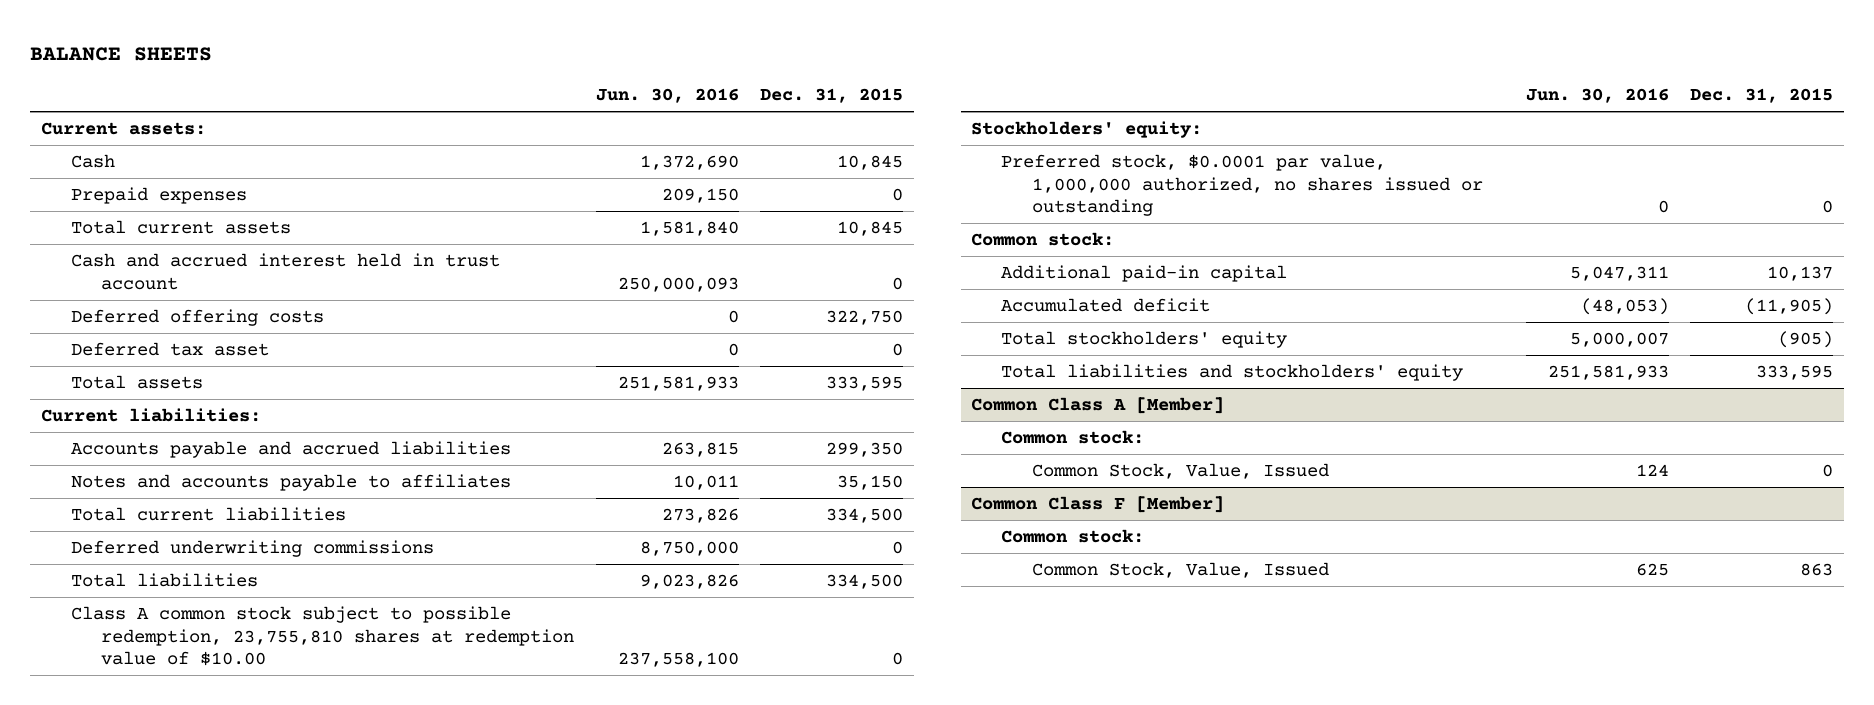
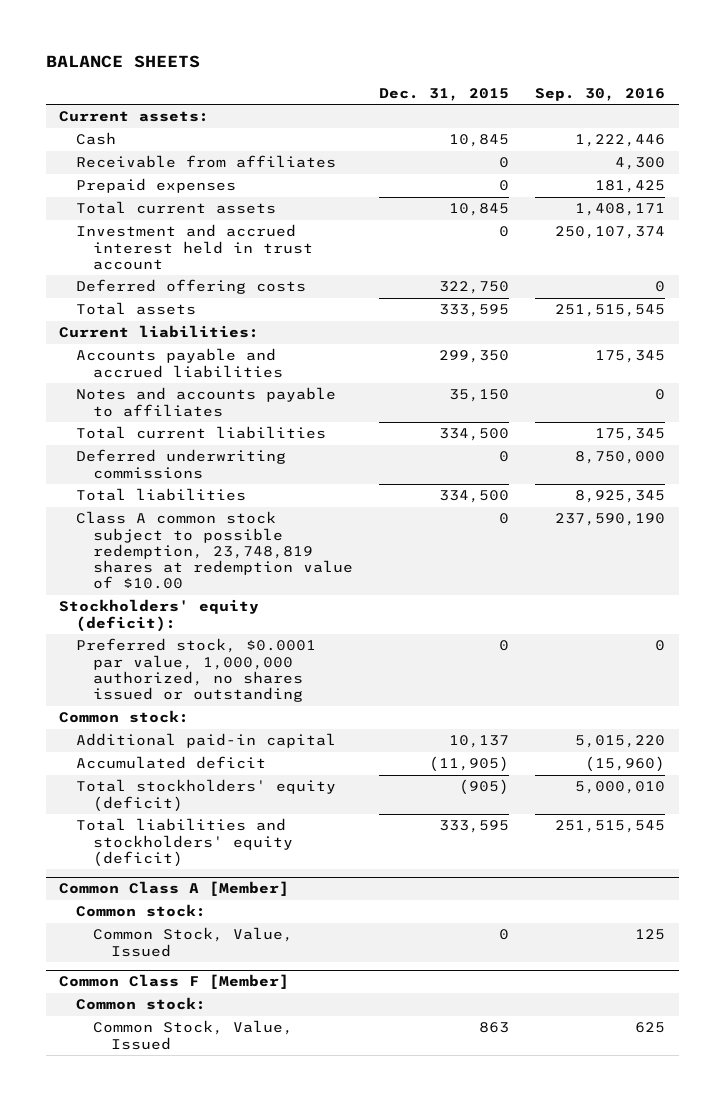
[595,88,739,104] Jun. 30, 2016 -> none
none -> [535,87,666,101] Sep. 30, 2016
none -> [76,155,337,169] Receivable from affiliates
[71,252,501,290] Cash and accrued interest held in trust account -> [76,224,314,270] Investment and accrued interest held in trust account
[71,341,270,356] Deferred tax asset -> none
[71,605,575,667] Class A common stock subject to possible redemption, 23,755,810 shares at redemption value of $10.00 -> [76,511,354,590] Class A common stock subject to possible redemption, 23,748,819 shares at redemption value of $10.00
[971,120,1203,138] Stockholders' equity: -> [58,599,259,632] Stockholders' equity (deficit):
[1001,330,1288,348] Total stockholders' equity -> [76,779,337,812] Total stockholders' equity (deficit)
[1001,363,1464,381] Total liabilities and stockholders' equity -> [76,818,294,867] Total liabilities and stockholders' equity (deficit)

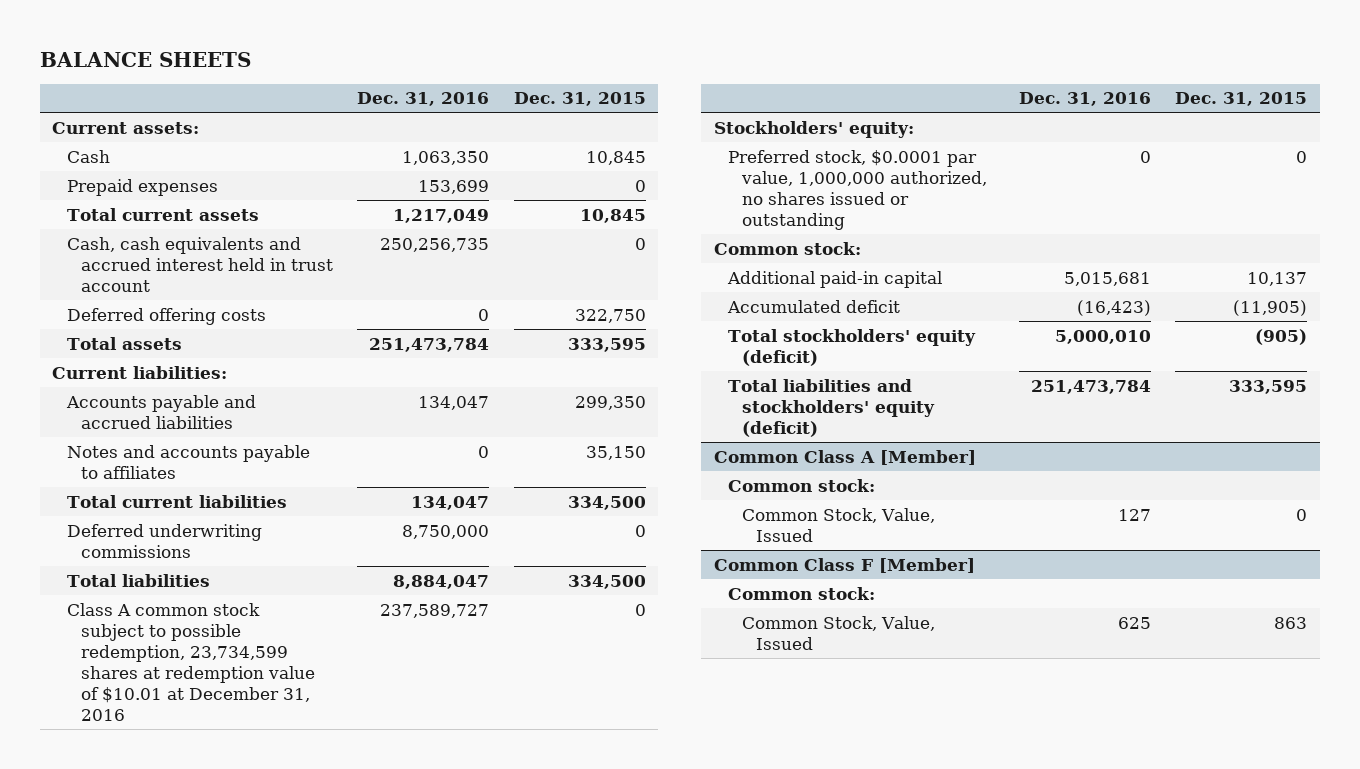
[535,87,666,101] Sep. 30, 2016 -> none
none -> [357,92,490,107] Dec. 31, 2016
[76,155,337,169] Receivable from affiliates -> none
[76,224,314,270] Investment and accrued interest held in trust account -> [66,236,333,292] Cash, cash equivalents and accrued interest held in trust account
[76,511,354,590] Class A common stock subject to possible redemption, 23,748,819 shares at redemption value of $10.00 -> [66,602,315,721] Class A common stock subject to possible redemption, 23,734,599 shares at redemption value of $10.01 at December 31, 2016
[58,599,259,632] Stockholders' equity (deficit): -> [713,120,914,138] Stockholders' equity:

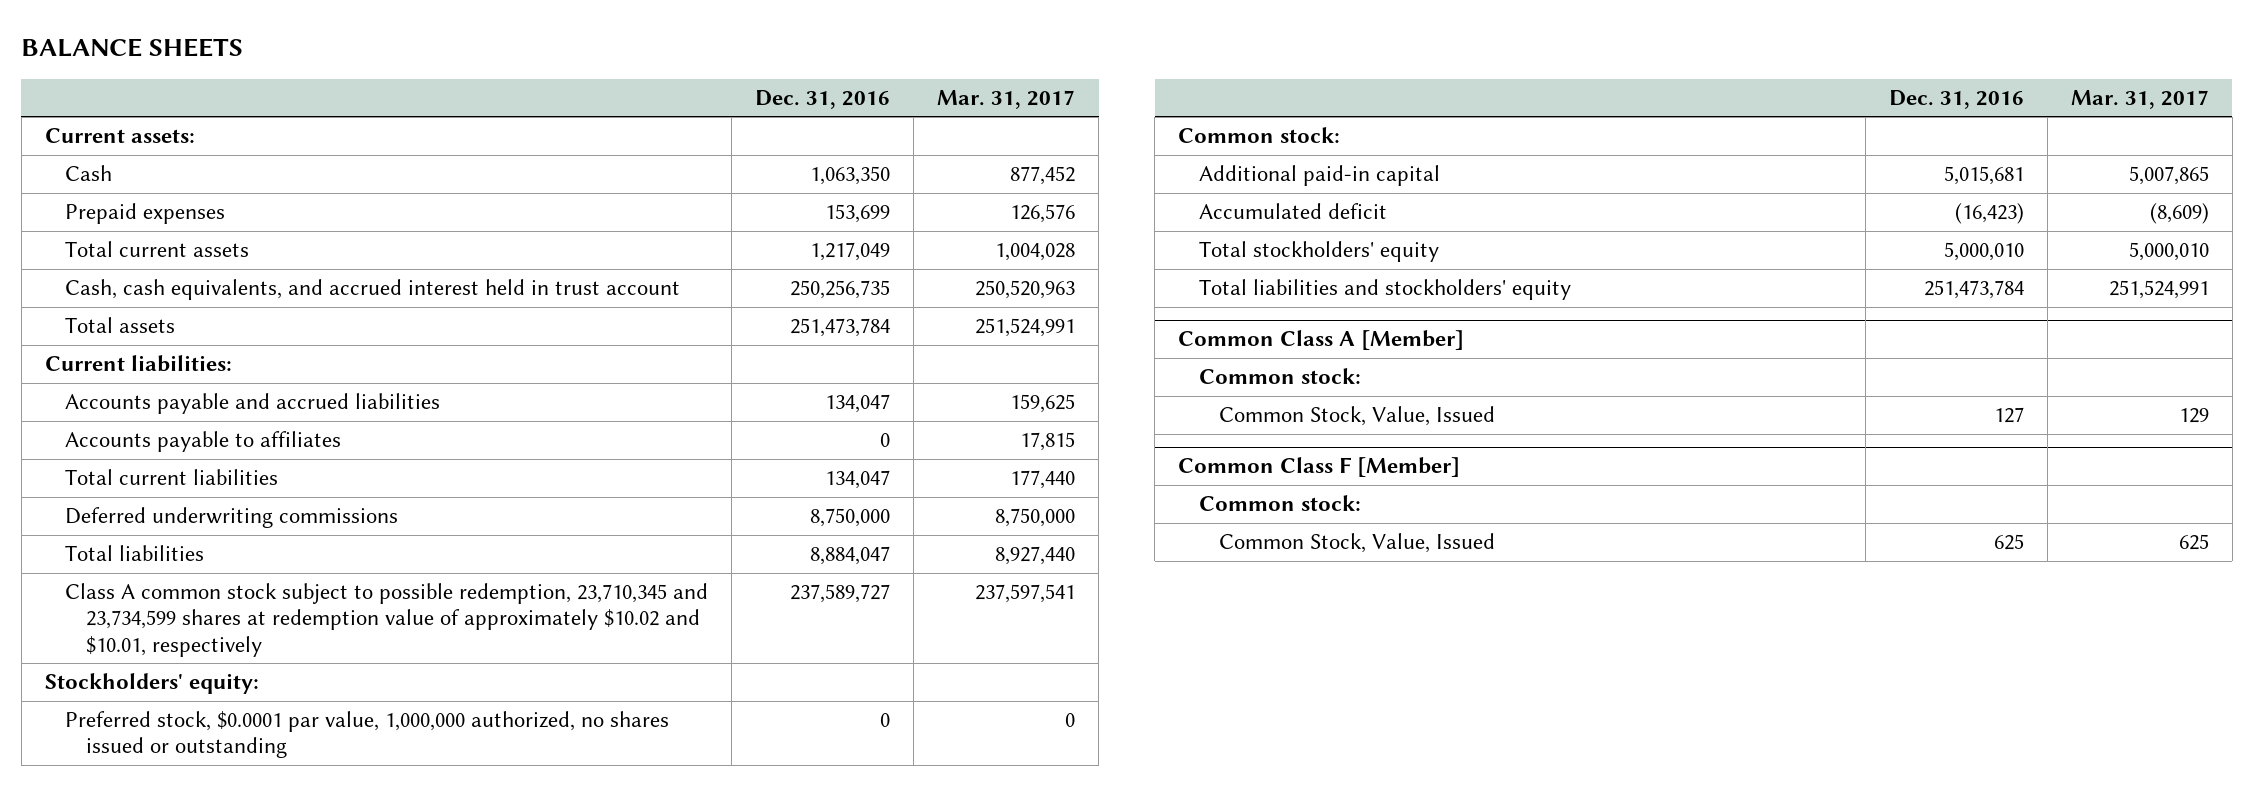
[514,92,647,107] Dec. 31, 2015 -> none
none -> [937,89,1076,109] Mar. 31, 2017
[66,307,266,325] Deferred offering costs -> none
[66,236,333,292] Cash, cash equivalents and accrued interest held in trust account -> [65,279,681,301] Cash, cash equivalents, and accrued interest held in trust account
[66,444,310,479] Notes and accounts payable to affiliates -> [65,431,342,453] Accounts payable to affiliates
[66,602,315,721] Class A common stock subject to possible redemption, 23,734,599 shares at redemption value of $10.01 at December 31, 2016 -> [65,583,709,657] Class A common stock subject to possible redemption, 23,710,345 and 23,734,599 shares at redemption value of approximately $10.02 and $10.01, respectively
[727,328,976,366] Total stockholders' equity (deficit) -> [1198,241,1439,263] Total stockholders' equity
[727,378,935,437] Total liabilities and stockholders' equity (deficit) -> [1198,279,1571,301] Total liabilities and stockholders' equity

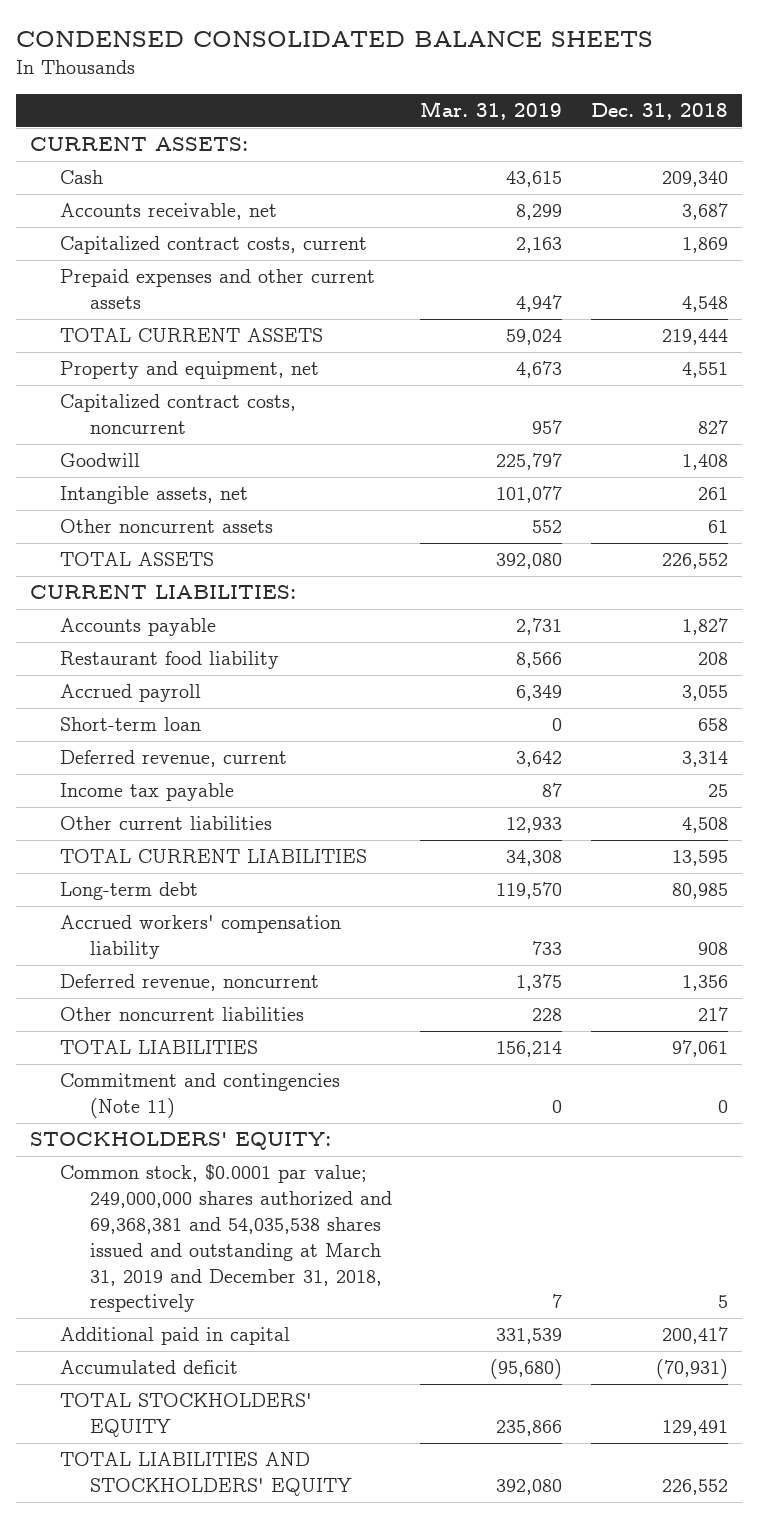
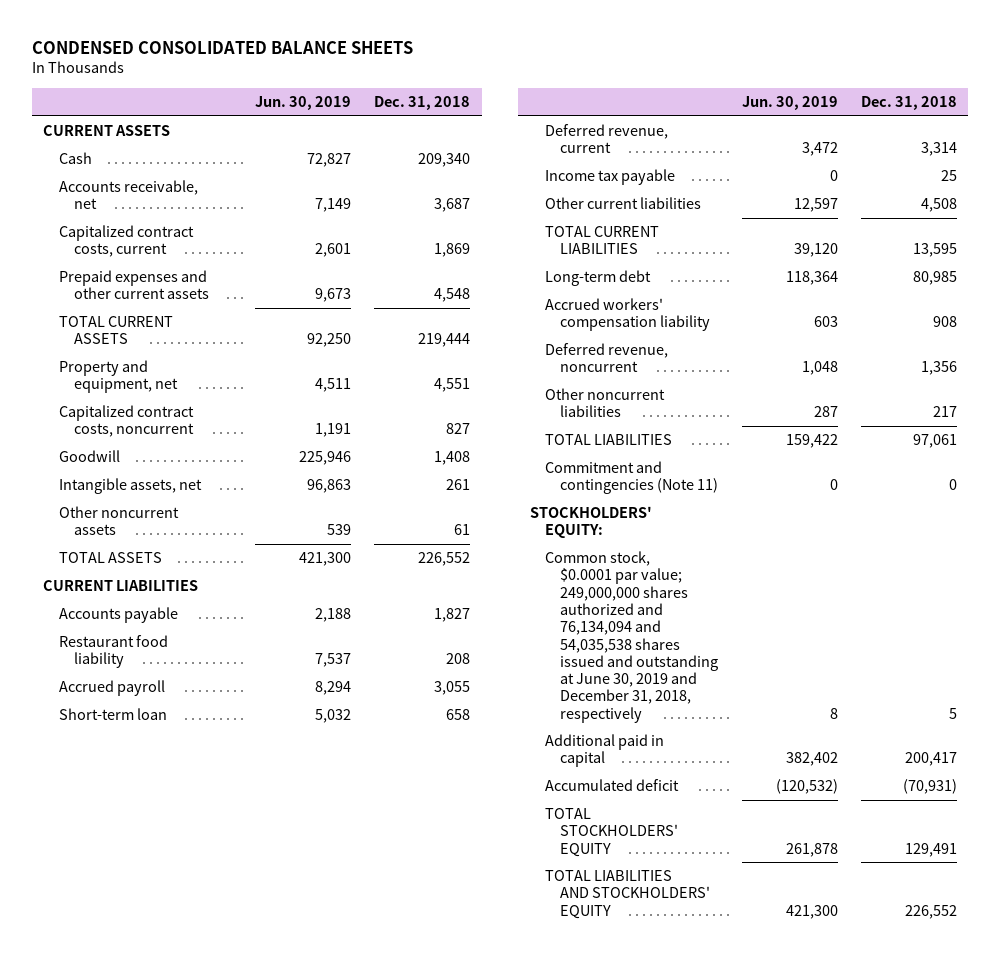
[420,101,563,121] Mar. 31, 2019 -> none
none -> [255,95,352,110] Jun. 30, 2019
[30,137,249,152] CURRENT ASSETS: -> [43,125,171,137] CURRENT ASSETS
[30,585,297,600] CURRENT LIABILITIES: -> [43,580,199,592] CURRENT LIABILITIES
[60,1164,392,1313] Common stock, $0.0001 par value; 249,000,000 shares authorized and 69,368,381 and 54,035,538 shares issued and outstanding at March 31, 2019 and December 31, 2018, respectively -> [545,551,719,723] Common stock, $0.0001 par value; 249,000,000 shares authorized and 76,134,094 and 54,035,538 shares issued and outstanding at June 30, 2019 and December 31, 2018, respectively

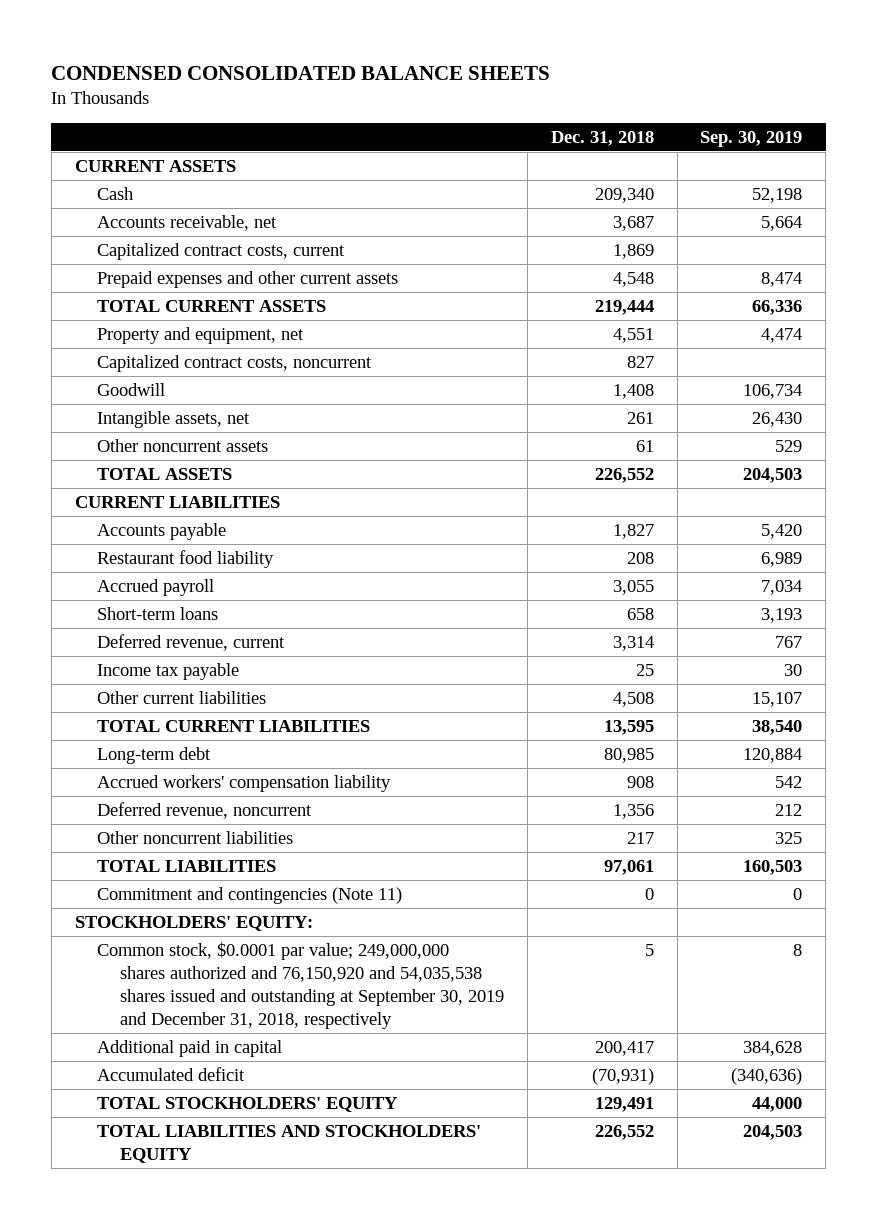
[255,95,352,110] Jun. 30, 2019 -> none
none -> [700,130,803,147] Sep. 30, 2019
[58,708,167,721] Short-term loan -> [97,607,219,621] Short-term loans
[545,551,719,723] Common stock, $0.0001 par value; 249,000,000 shares authorized and 76,134,094 and 54,035,538 shares issued and outstanding at June 30, 2019 and December 31, 2018, respectively -> [97,942,504,1030] Common stock, $0.0001 par value; 249,000,000 shares authorized and 76,150,920 and 54,035,538 shares issued and outstanding at September 30, 2019 and December 31, 2018, respectively

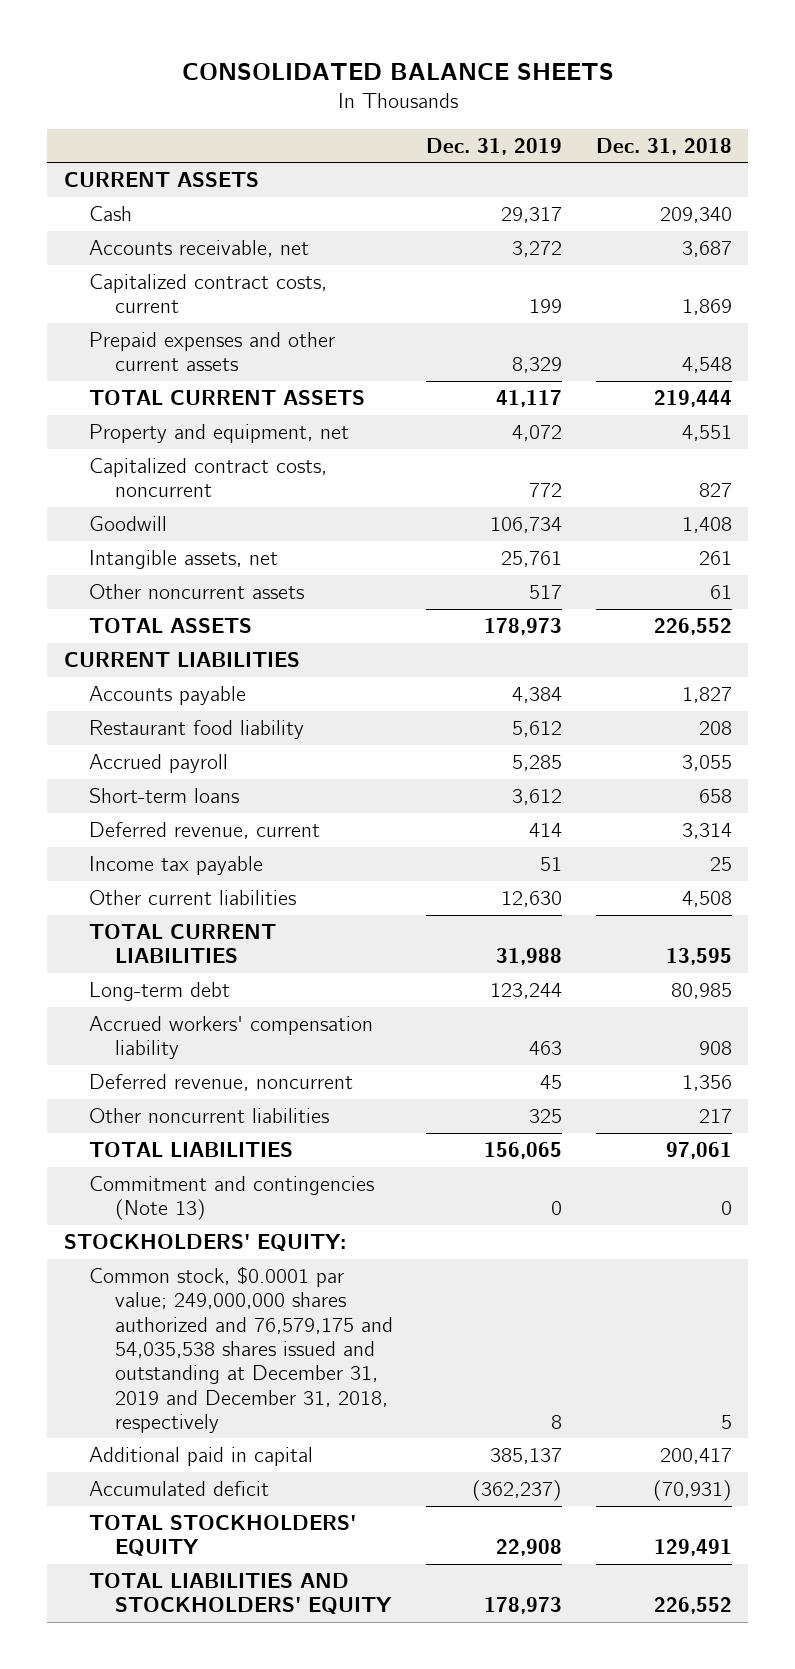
[51,65,551,80] CONDENSED CONSOLIDATED BALANCE SHEETS -> [181,62,614,80] CONSOLIDATED BALANCE SHEETS
[700,130,803,147] Sep. 30, 2019 -> none
none -> [426,137,563,155] Dec. 31, 2019
[97,887,403,905] Commitment and contingencies (Note 11) -> [89,1175,375,1221] Commitment and contingencies (Note 13)
[97,942,504,1030] Common stock, $0.0001 par value; 249,000,000 shares authorized and 76,150,920 and 54,035,538 shares issued and outstanding at September 30, 2019 and December 31, 2018, respectively -> [89,1265,394,1433] Common stock, $0.0001 par value; 249,000,000 shares authorized and 76,579,175 and 54,035,538 shares issued and outstanding at December 31, 2019 and December 31, 2018, respectively

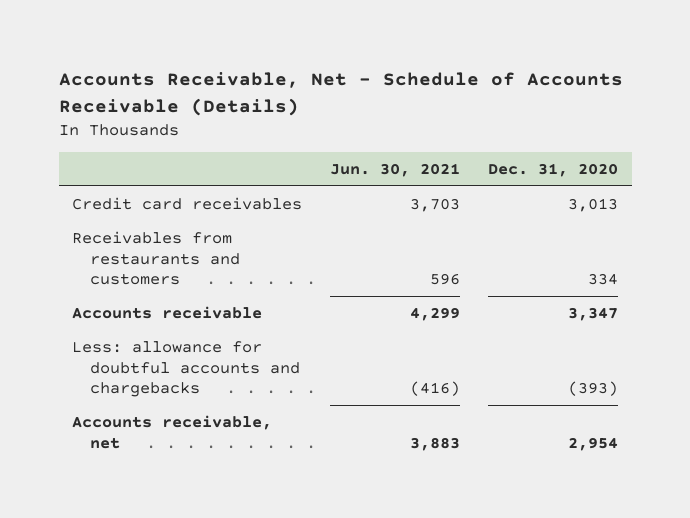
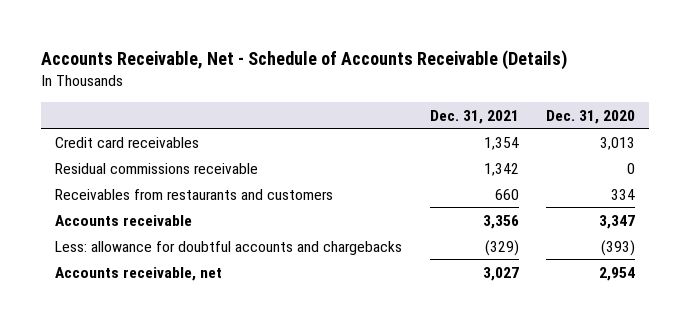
[330,162,461,177] Jun. 30, 2021 -> none
none -> [429,109,519,124] Dec. 31, 2021
none -> [54,162,258,174] Residual commissions receivable

